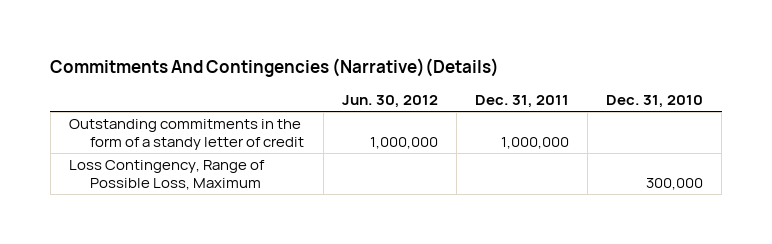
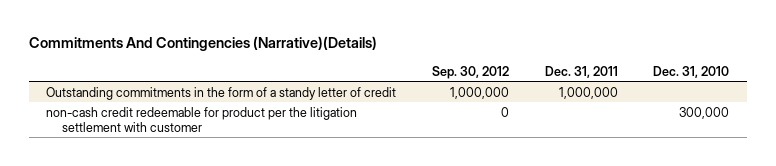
[341,95,438,109] Jun. 30, 2012 -> none
none -> [431,65,509,79] Sep. 30, 2012
[68,159,265,191] Loss Contingency, Range of Possible Loss, Maximum -> [46,106,358,133] non-cash credit redeemable for product per the litigation settlement with customer

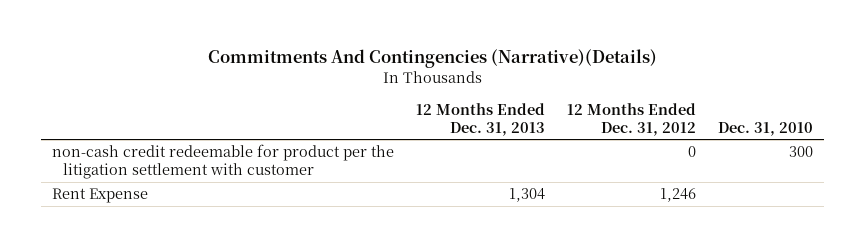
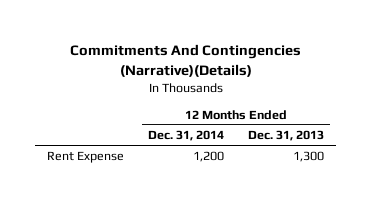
[567,102,697,136] 12 Months Ended Dec. 31, 2012 -> none
[718,121,814,136] Dec. 31, 2010 -> none
none -> [148,130,225,142] Dec. 31, 2014
[52,144,395,180] non-cash credit redeemable for product per the litigation settlement with customer -> none
[509,188,546,203] 1,304 -> [293,151,325,163] 1,300

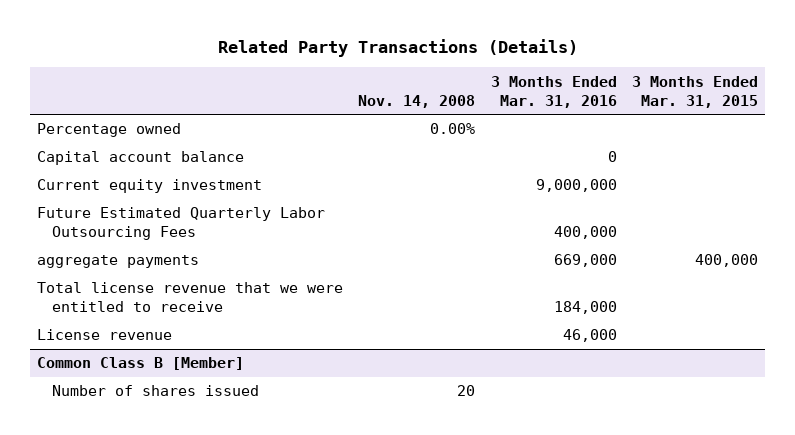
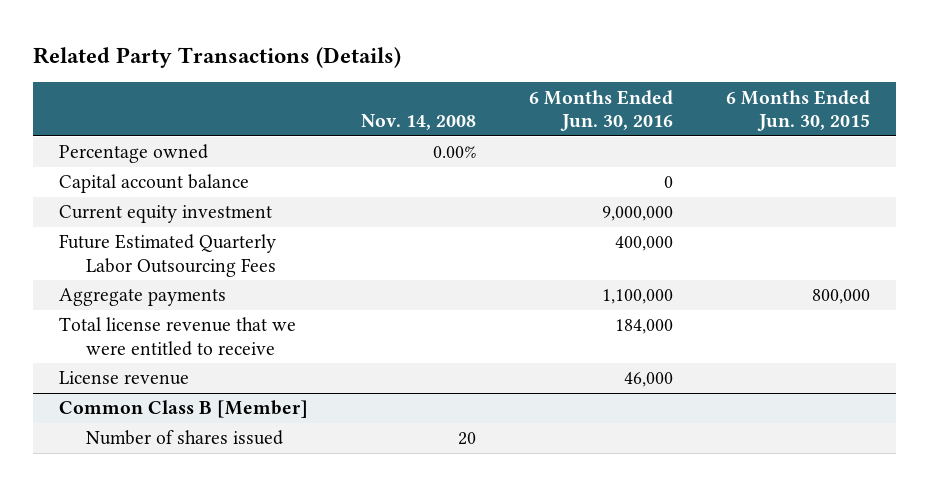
[490,75,617,108] 3 Months Ended Mar. 31, 2016 -> none
[631,75,758,108] 3 Months Ended Mar. 31, 2015 -> none
none -> [529,89,674,132] 6 Months Ended Jun. 30, 2016
none -> [725,89,870,132] 6 Months Ended Jun. 30, 2015
[37,255,200,269] aggregate payments -> [59,288,227,307] Aggregate payments

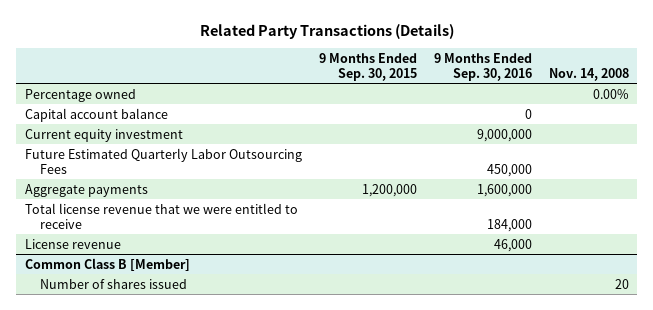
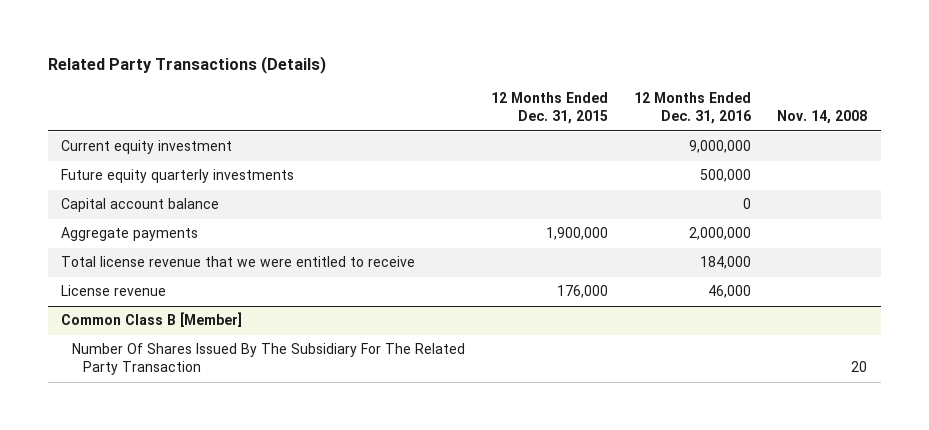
[318,52,417,81] 9 Months Ended Sep. 30, 2015 -> none
[433,52,532,81] 9 Months Ended Sep. 30, 2016 -> none
none -> [491,92,609,124] 12 Months Ended Dec. 31, 2015
none -> [634,92,752,124] 12 Months Ended Dec. 31, 2016
[24,88,136,102] Percentage owned -> none
[24,147,302,174] Future Estimated Quarterly Labor Outsourcing Fees -> none
none -> [61,169,295,184] Future equity quarterly investments
[24,107,168,122] Capital account balance -> [61,198,220,213] Capital account balance
[39,278,187,289] Number of shares issued -> none
none -> [71,343,465,376] Number Of Shares Issued By The Subsidiary For The Related Party Transaction

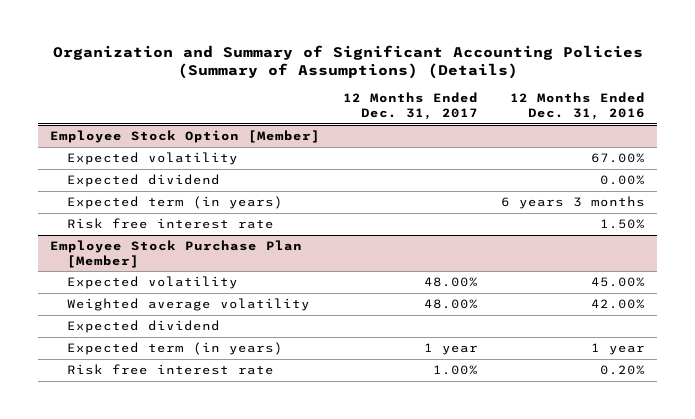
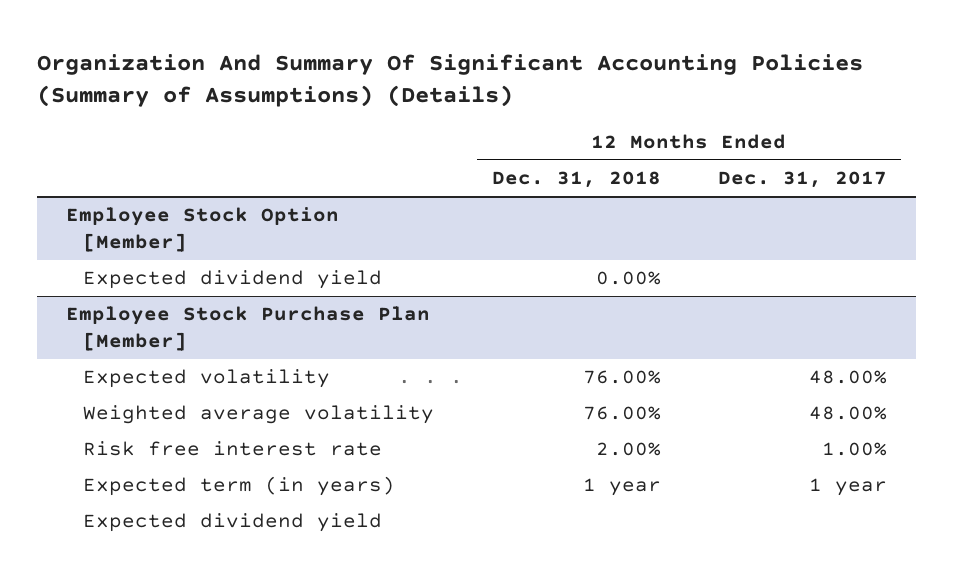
[52,44,643,80] Organization and Summary of Significant Accounting Policies (Summary of Assumptions) (Details) -> [37,53,864,108] Organization And Summary Of Significant Accounting Policies (Summary of Assumptions) (Details)
[510,92,646,120] 12 Months Ended Dec. 31, 2016 -> none
none -> [491,171,661,189] Dec. 31, 2018
[66,152,238,166] Expected volatility -> none
[66,196,283,210] Expected term (in years) -> none
[66,218,274,230] Risk free interest rate -> none
[66,174,220,188] Expected dividend -> [83,270,383,290] Expected dividend yield
[66,320,220,334] Expected dividend -> none
[66,342,283,356] Expected term (in years) -> [83,476,396,497] Expected term (in years)
none -> [83,513,383,533] Expected dividend yield

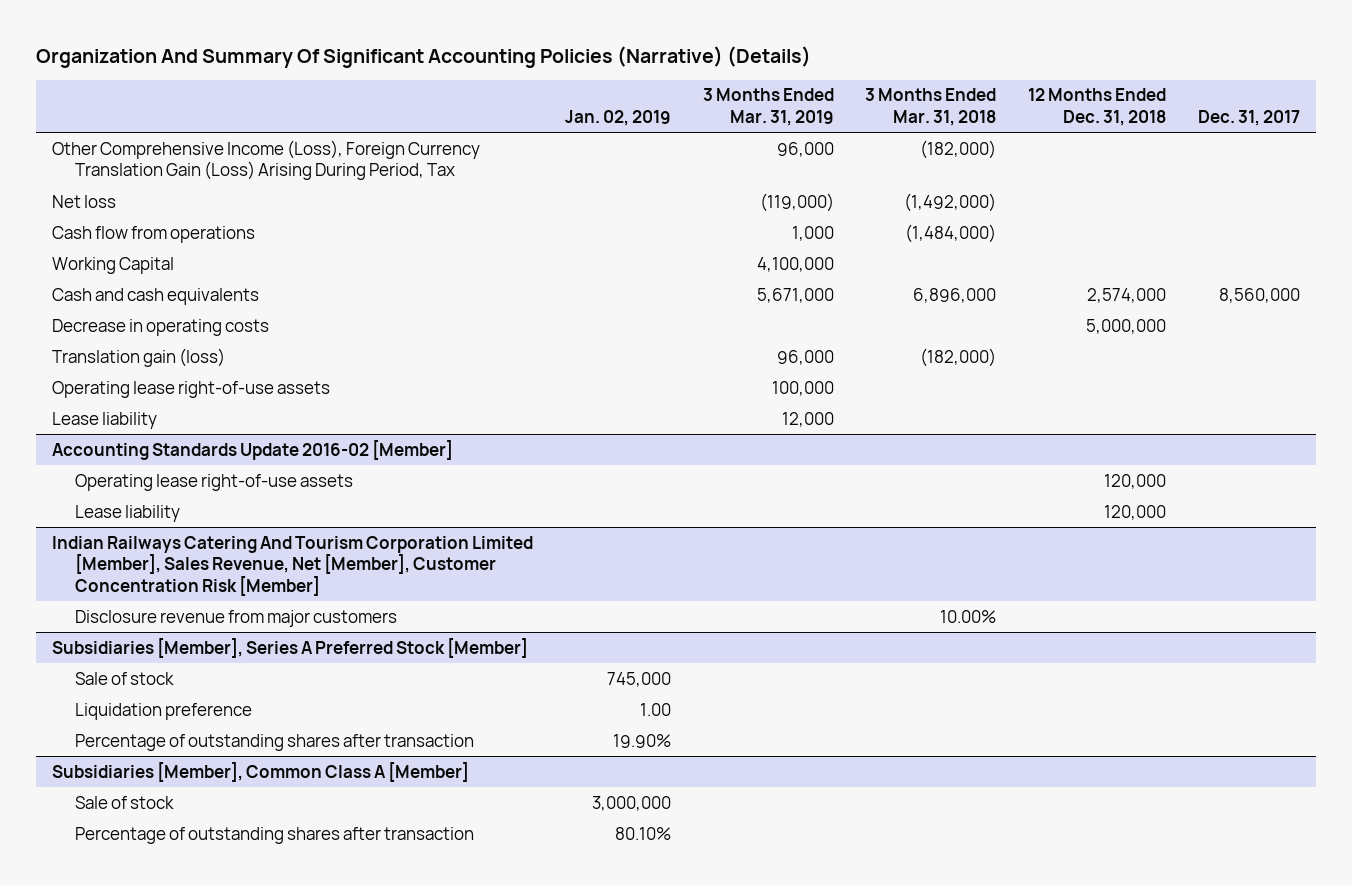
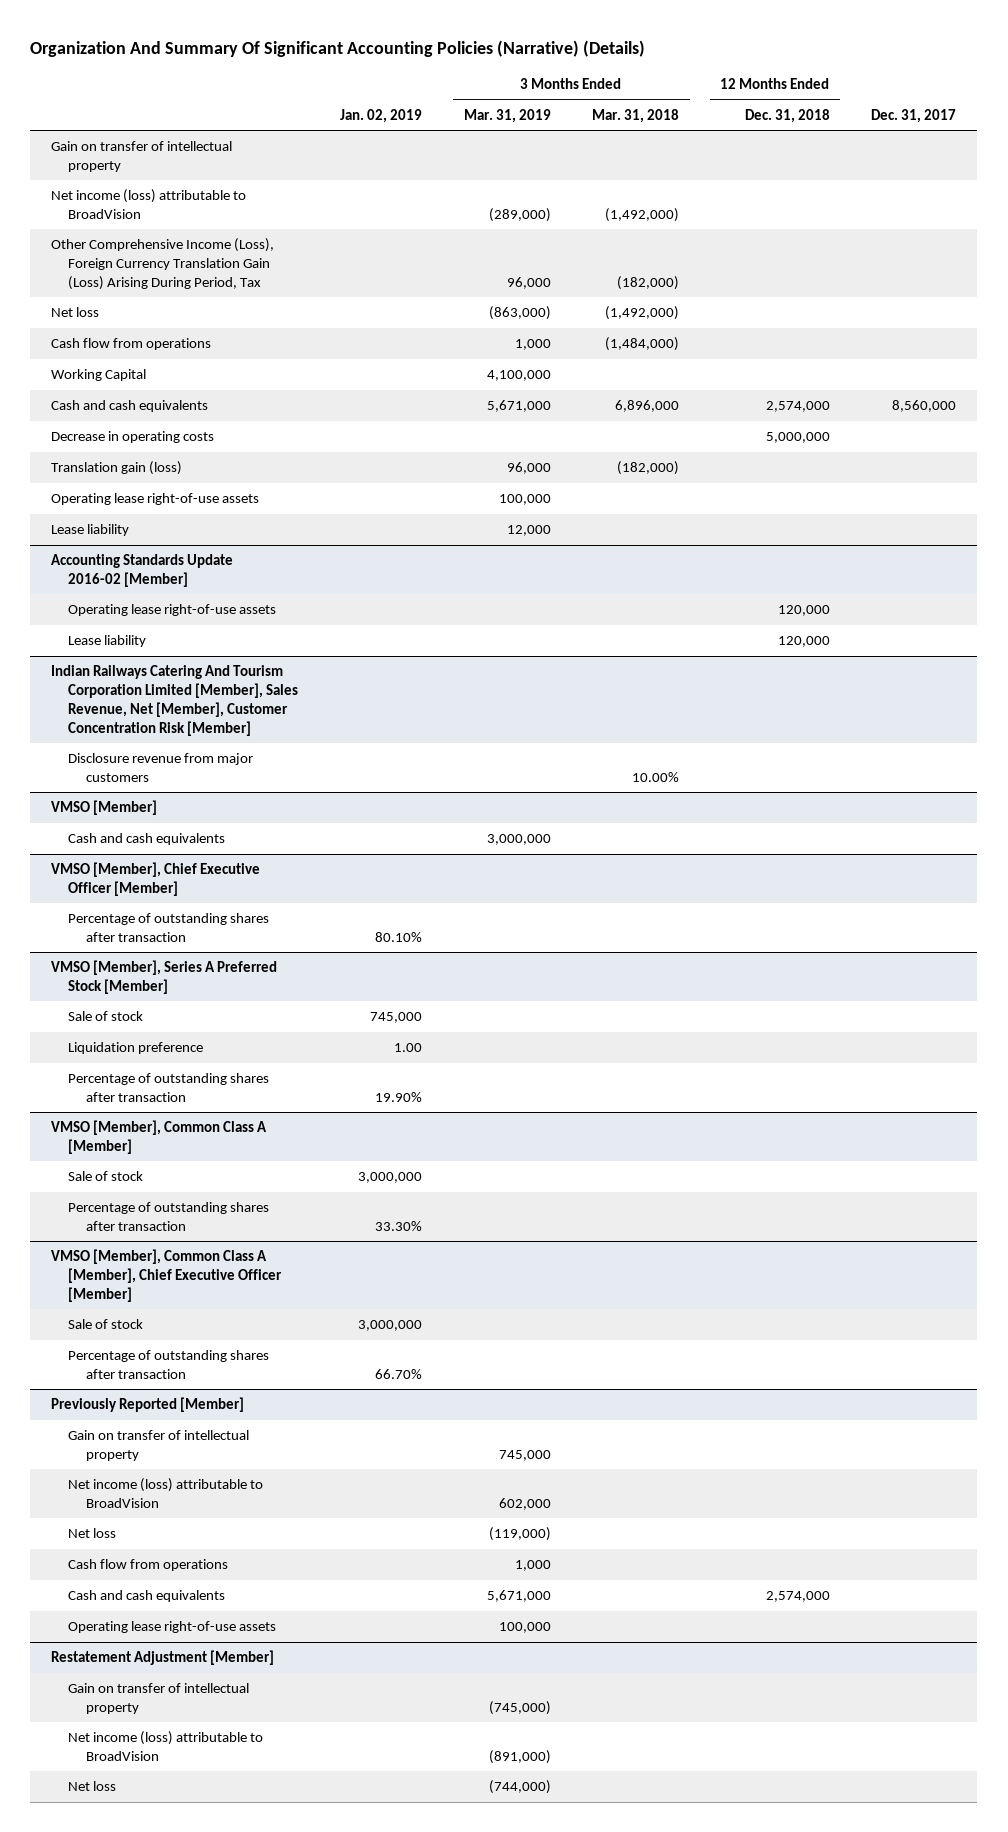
none -> [51,141,233,173] Gain on transfer of intellectual property
none -> [51,189,247,220] Net income (loss) attributable to BroadVision
[759,192,834,212] (119,000) -> [488,306,551,321] (863,000)
none -> [51,800,158,816] VMSO [Member]
none -> [68,833,226,846] Cash and cash equivalents
none -> [51,862,261,897] VMSO [Member], Chief Executive Officer [Member]
none -> [68,913,270,943] Percentage of outstanding shares after transaction
[52,637,529,658] Subsidiaries [Member], Series A Preferred Stock [Member] -> [51,960,278,995] VMSO [Member], Series A Preferred Stock [Member]
[52,761,470,782] Subsidiaries [Member], Common Class A [Member] -> [51,1120,268,1155] VMSO [Member], Common Class A [Member]
[615,826,672,840] 80.10% -> [374,1221,422,1232] 33.30%
none -> [51,1249,283,1302] VMSO [Member], Common Class A [Member], Chief Executive Officer [Member]
none -> [68,1319,144,1330] Sale of stock
none -> [68,1350,270,1380] Percentage of outstanding shares after transaction
none -> [51,1397,245,1413] Previously Reported [Member]
none -> [68,1430,250,1462] Gain on transfer of intellectual property
none -> [68,1478,264,1509] Net income (loss) attributable to BroadVision
none -> [68,1528,117,1539] Net loss
none -> [68,1559,229,1572] Cash flow from operations
none -> [68,1590,226,1603] Cash and cash equivalents
none -> [68,1621,277,1634] Operating lease right-of-use assets
none -> [51,1650,275,1666] Restatement Adjustment [Member]
none -> [68,1683,250,1715] Gain on transfer of intellectual property
none -> [68,1731,264,1762] Net income (loss) attributable to BroadVision
none -> [68,1781,117,1792] Net loss

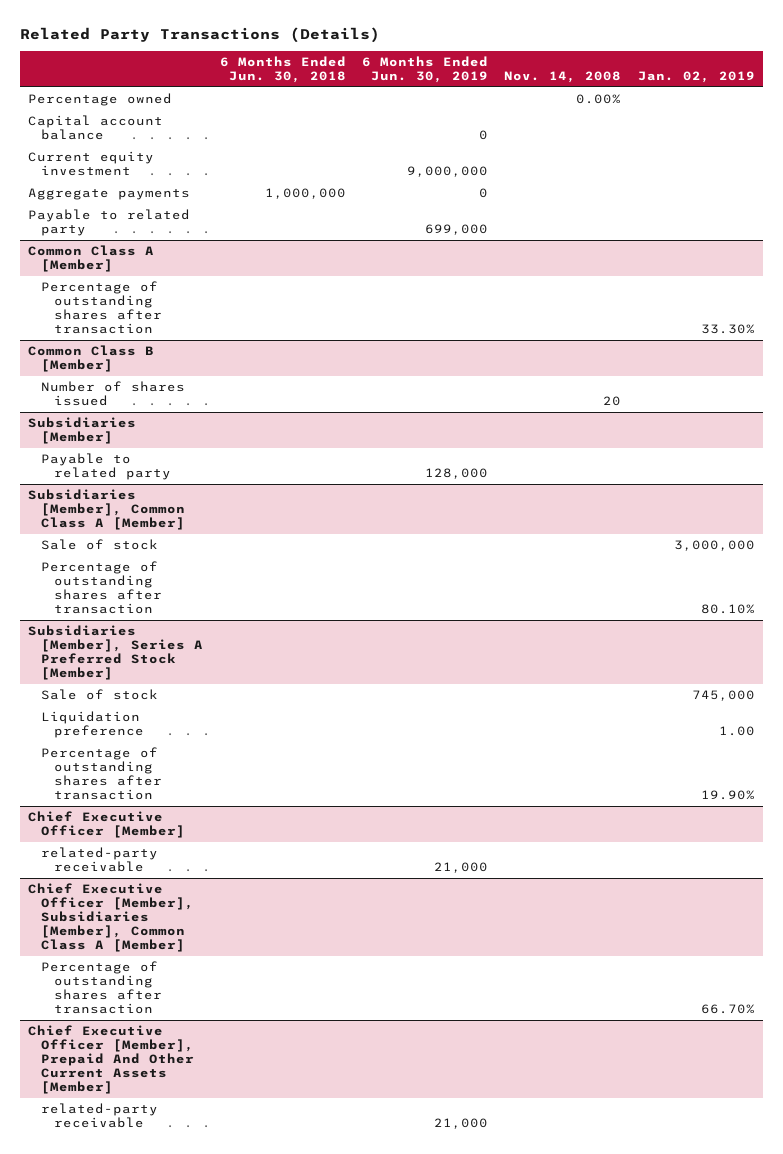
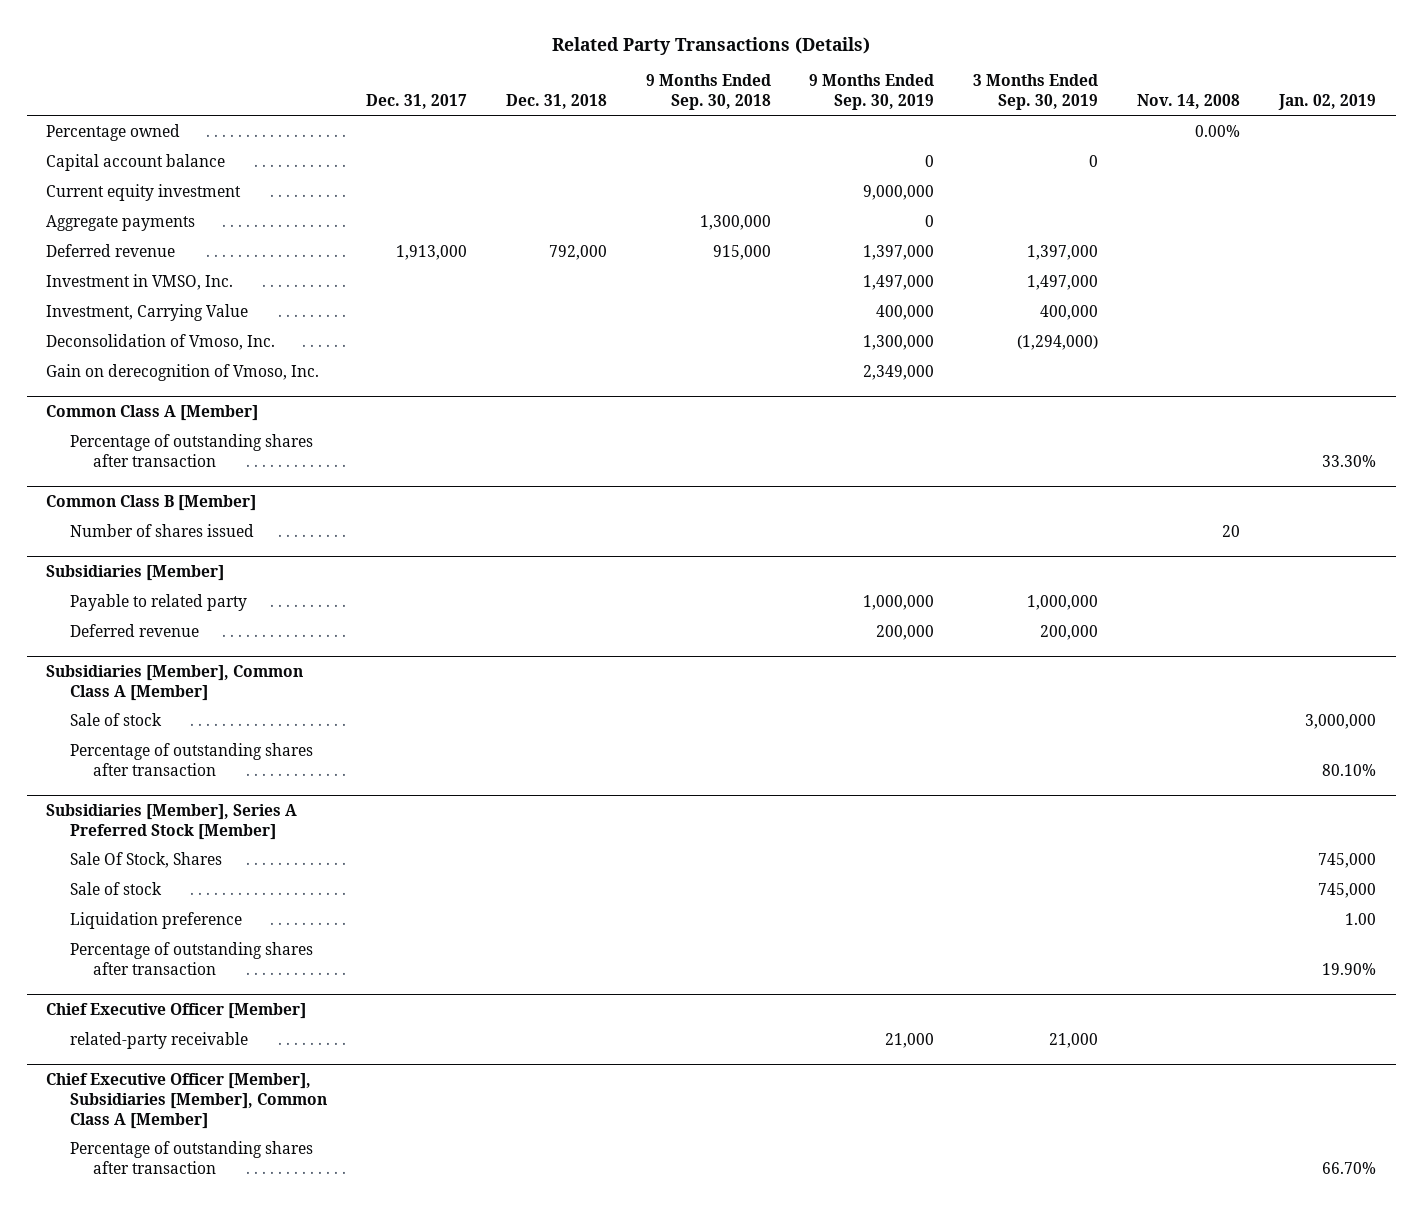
[219,56,346,84] 6 Months Ended Jun. 30, 2018 -> none
[361,56,488,84] 6 Months Ended Jun. 30, 2019 -> none
none -> [365,94,467,110] Dec. 31, 2017
none -> [505,94,607,110] Dec. 31, 2018
none -> [645,74,771,111] 9 Months Ended Sep. 30, 2018
none -> [809,74,935,111] 9 Months Ended Sep. 30, 2019
none -> [973,74,1099,111] 3 Months Ended Sep. 30, 2019
[28,209,191,237] Payable to related party -> none
none -> [46,244,176,258] Deferred revenue
none -> [46,274,234,291] Investment in VMSO, Inc.
none -> [46,304,249,322] Investment, Carrying Value
none -> [46,334,276,351] Deconsolidation of Vmoso, Inc.
none -> [46,364,320,382] Gain on derecognition of Vmoso, Inc.
none -> [69,624,199,638] Deferred revenue
none -> [69,852,222,869] Sale Of Stock, Shares
[28,1025,195,1094] Chief Executive Officer [Member], Prepaid And Other Current Assets [Member] -> none
[41,1103,159,1129] related-party receivable -> none

